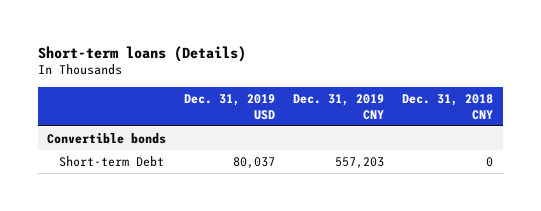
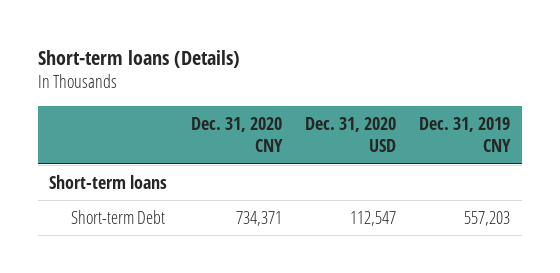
[184,93,276,120] Dec. 31, 2019 USD -> none
[402,93,494,120] Dec. 31, 2018 CNY -> none
none -> [190,116,283,153] Dec. 31, 2020 CNY
none -> [304,116,396,153] Dec. 31, 2020 USD
[47,132,167,144] Convertible bonds -> [49,174,168,189] Short-term loans

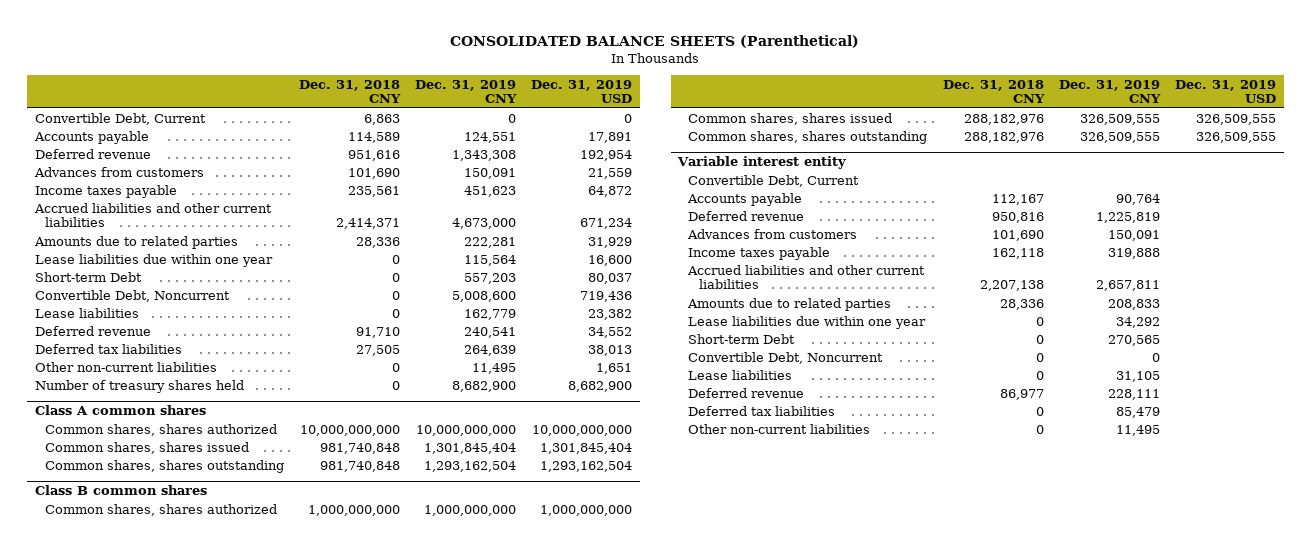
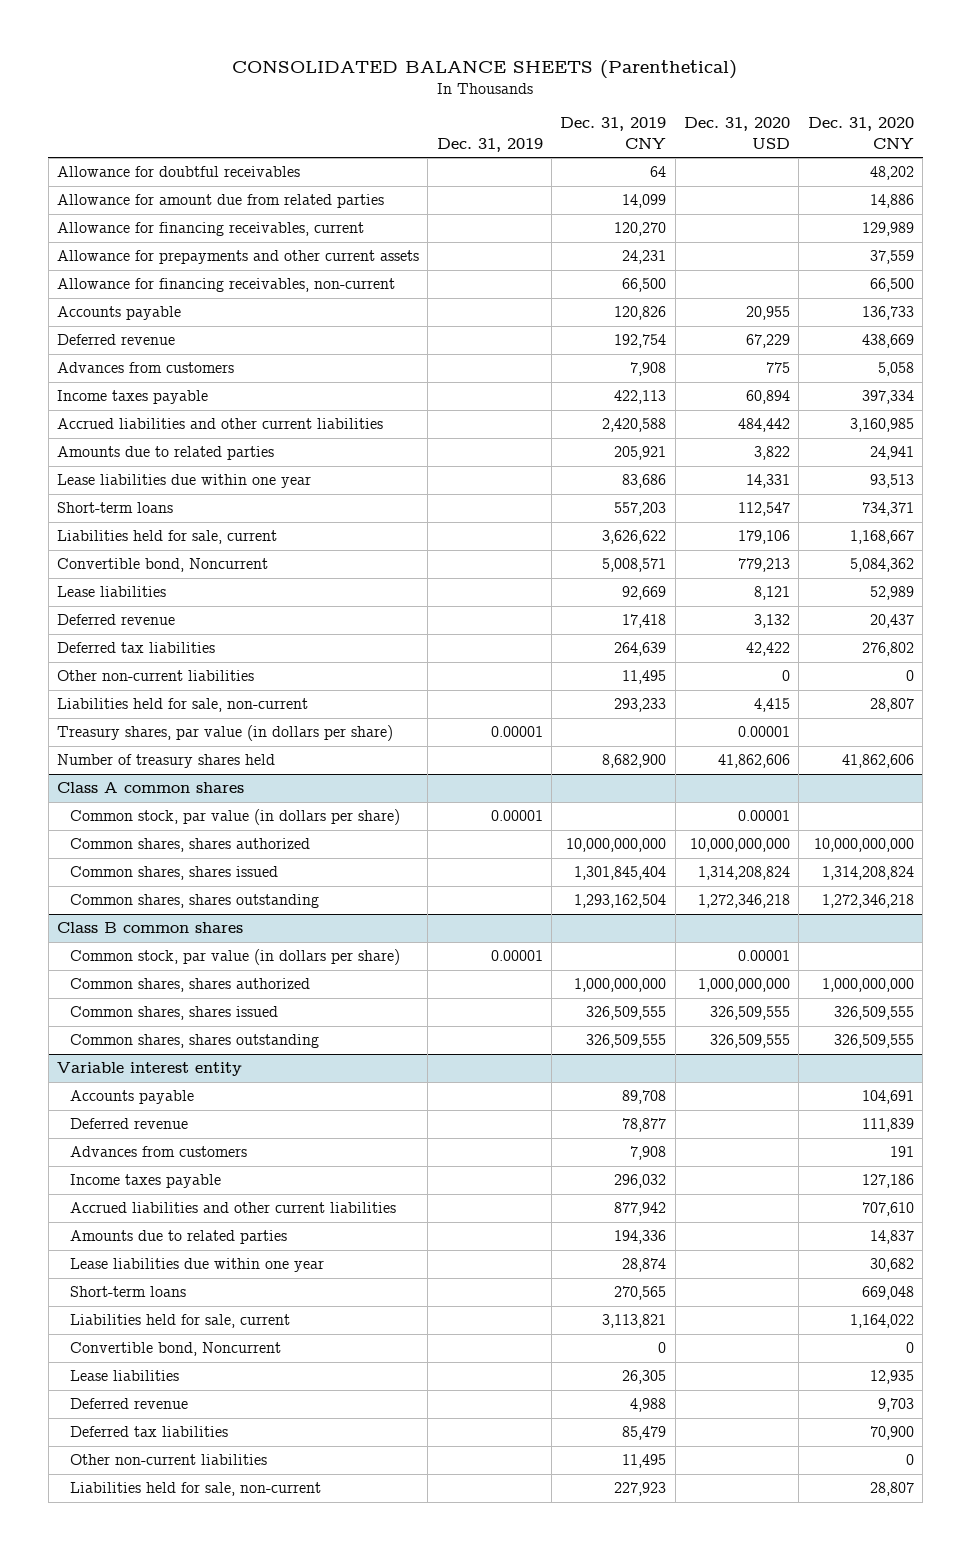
[298,79,401,104] Dec. 31, 2018 CNY -> none
[531,79,633,104] Dec. 31, 2019 USD -> none
none -> [436,137,543,152] Dec. 31, 2019
none -> [684,117,791,149] Dec. 31, 2020 USD
none -> [807,117,914,149] Dec. 31, 2020 CNY
[34,112,206,125] Convertible Debt, Current -> none
none -> [57,166,301,178] Allowance for doubtful receivables
none -> [57,194,385,209] Allowance for amount due from related parties
none -> [57,222,365,237] Allowance for financing receivables, current
none -> [57,250,420,265] Allowance for prepayments and other current assets
none -> [57,278,396,293] Allowance for financing receivables, non-current
[464,131,517,143] 124,551 -> [614,306,667,321] 120,826
[452,149,517,161] 1,343,308 -> [614,334,667,349] 192,754
[464,167,517,179] 150,091 -> [630,362,667,377] 7,908
[464,185,517,197] 451,623 -> [614,390,667,405] 422,113
[452,218,517,230] 4,673,000 -> [602,418,667,433] 2,420,588
[464,236,517,248] 222,281 -> [614,446,667,461] 205,921
[464,254,517,266] 115,564 -> [622,474,667,489] 83,686
[34,271,142,282] Short-term Debt -> [57,502,174,514] Short-term loans
none -> [57,530,278,545] Liabilities held for sale, current
[34,289,230,302] Convertible Debt, Noncurrent -> [57,558,269,573] Convertible bond, Noncurrent
[452,290,517,302] 5,008,600 -> [602,558,667,573] 5,008,571
[464,308,517,320] 162,779 -> [622,586,667,601] 92,669
[464,326,517,338] 240,541 -> [622,614,667,629] 17,418
none -> [57,698,309,713] Liabilities held for sale, non-current
none -> [57,725,394,742] Treasury shares, par value (in dollars per share)
none -> [70,809,401,826] Common stock, par value (in dollars per share)
none -> [70,949,401,966] Common stock, par value (in dollars per share)
[688,174,860,187] Convertible Debt, Current -> none
[1115,193,1160,205] 90,764 -> [622,1090,667,1105] 89,708
[1095,211,1160,223] 1,225,819 -> [622,1118,667,1133] 78,877
[1107,229,1160,241] 150,091 -> [630,1146,667,1161] 7,908
[1107,247,1160,259] 319,888 -> [614,1174,667,1189] 296,032
[1095,280,1160,292] 2,657,811 -> [614,1202,667,1217] 877,942
[1107,298,1160,310] 208,833 -> [614,1230,667,1245] 194,336
[1115,316,1160,328] 34,292 -> [622,1258,667,1273] 28,874
[688,333,796,344] Short-term Debt -> [70,1286,187,1298] Short-term loans
none -> [70,1314,291,1329] Liabilities held for sale, current
[688,351,884,364] Convertible Debt, Noncurrent -> [70,1342,282,1357] Convertible bond, Noncurrent
[1115,370,1160,382] 31,105 -> [622,1370,667,1385] 26,305
[1107,388,1160,400] 228,111 -> [630,1398,667,1413] 4,988
none -> [70,1482,322,1497] Liabilities held for sale, non-current

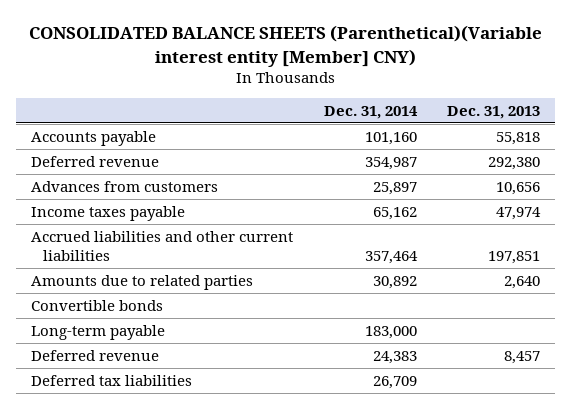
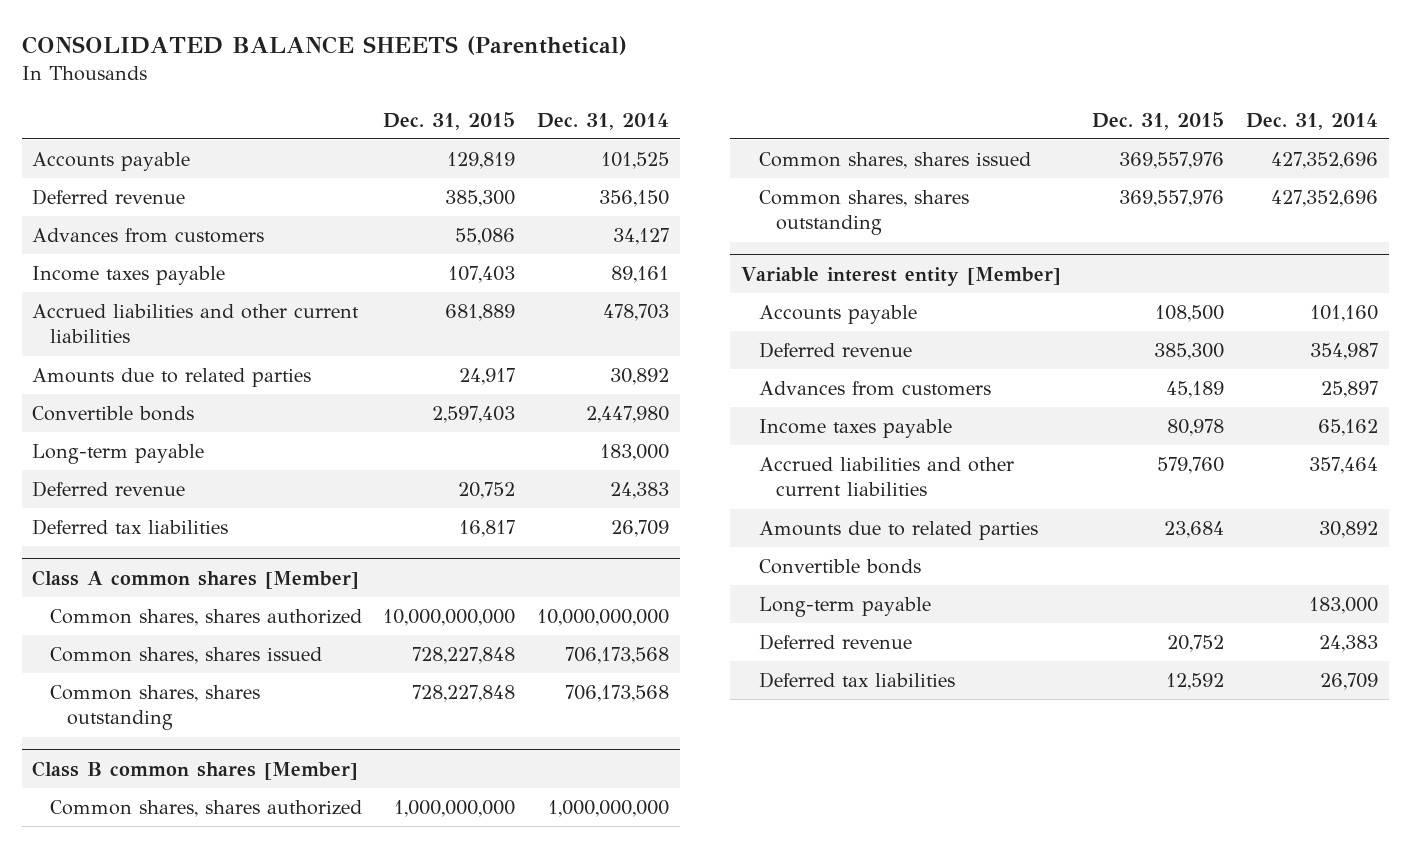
[28,25,542,67] CONSOLIDATED BALANCE SHEETS (Parenthetical)(Variable interest entity [Member] CNY) -> [21,36,627,56] CONSOLIDATED BALANCE SHEETS (Parenthetical)
[446,105,540,119] Dec. 31, 2013 -> none
none -> [383,111,516,130] Dec. 31, 2015
none -> [32,152,191,172] Accounts payable
none -> [32,189,186,206] Deferred revenue
none -> [32,228,265,244] Advances from customers
none -> [32,266,226,286] Income taxes payable
none -> [32,304,360,344] Accrued liabilities and other current liabilities
none -> [32,368,312,388] Amounts due to related parties
none -> [32,406,195,422] Convertible bonds
none -> [32,444,205,465] Long-term payable
none -> [32,481,186,498] Deferred revenue
none -> [32,519,229,536] Deferred tax liabilities
none -> [32,569,360,589] Class A common shares [Member]
none -> [49,609,362,627] Common shares, shares authorized
none -> [49,647,322,665] Common shares, shares issued
none -> [49,685,260,731] Common shares, shares outstanding
none -> [32,760,359,780] Class B common shares [Member]
none -> [49,800,362,818] Common shares, shares authorized
none -> [758,152,1031,170] Common shares, shares issued
none -> [758,190,969,236] Common shares, shares outstanding
none -> [741,266,1062,286] Variable interest entity [Member]

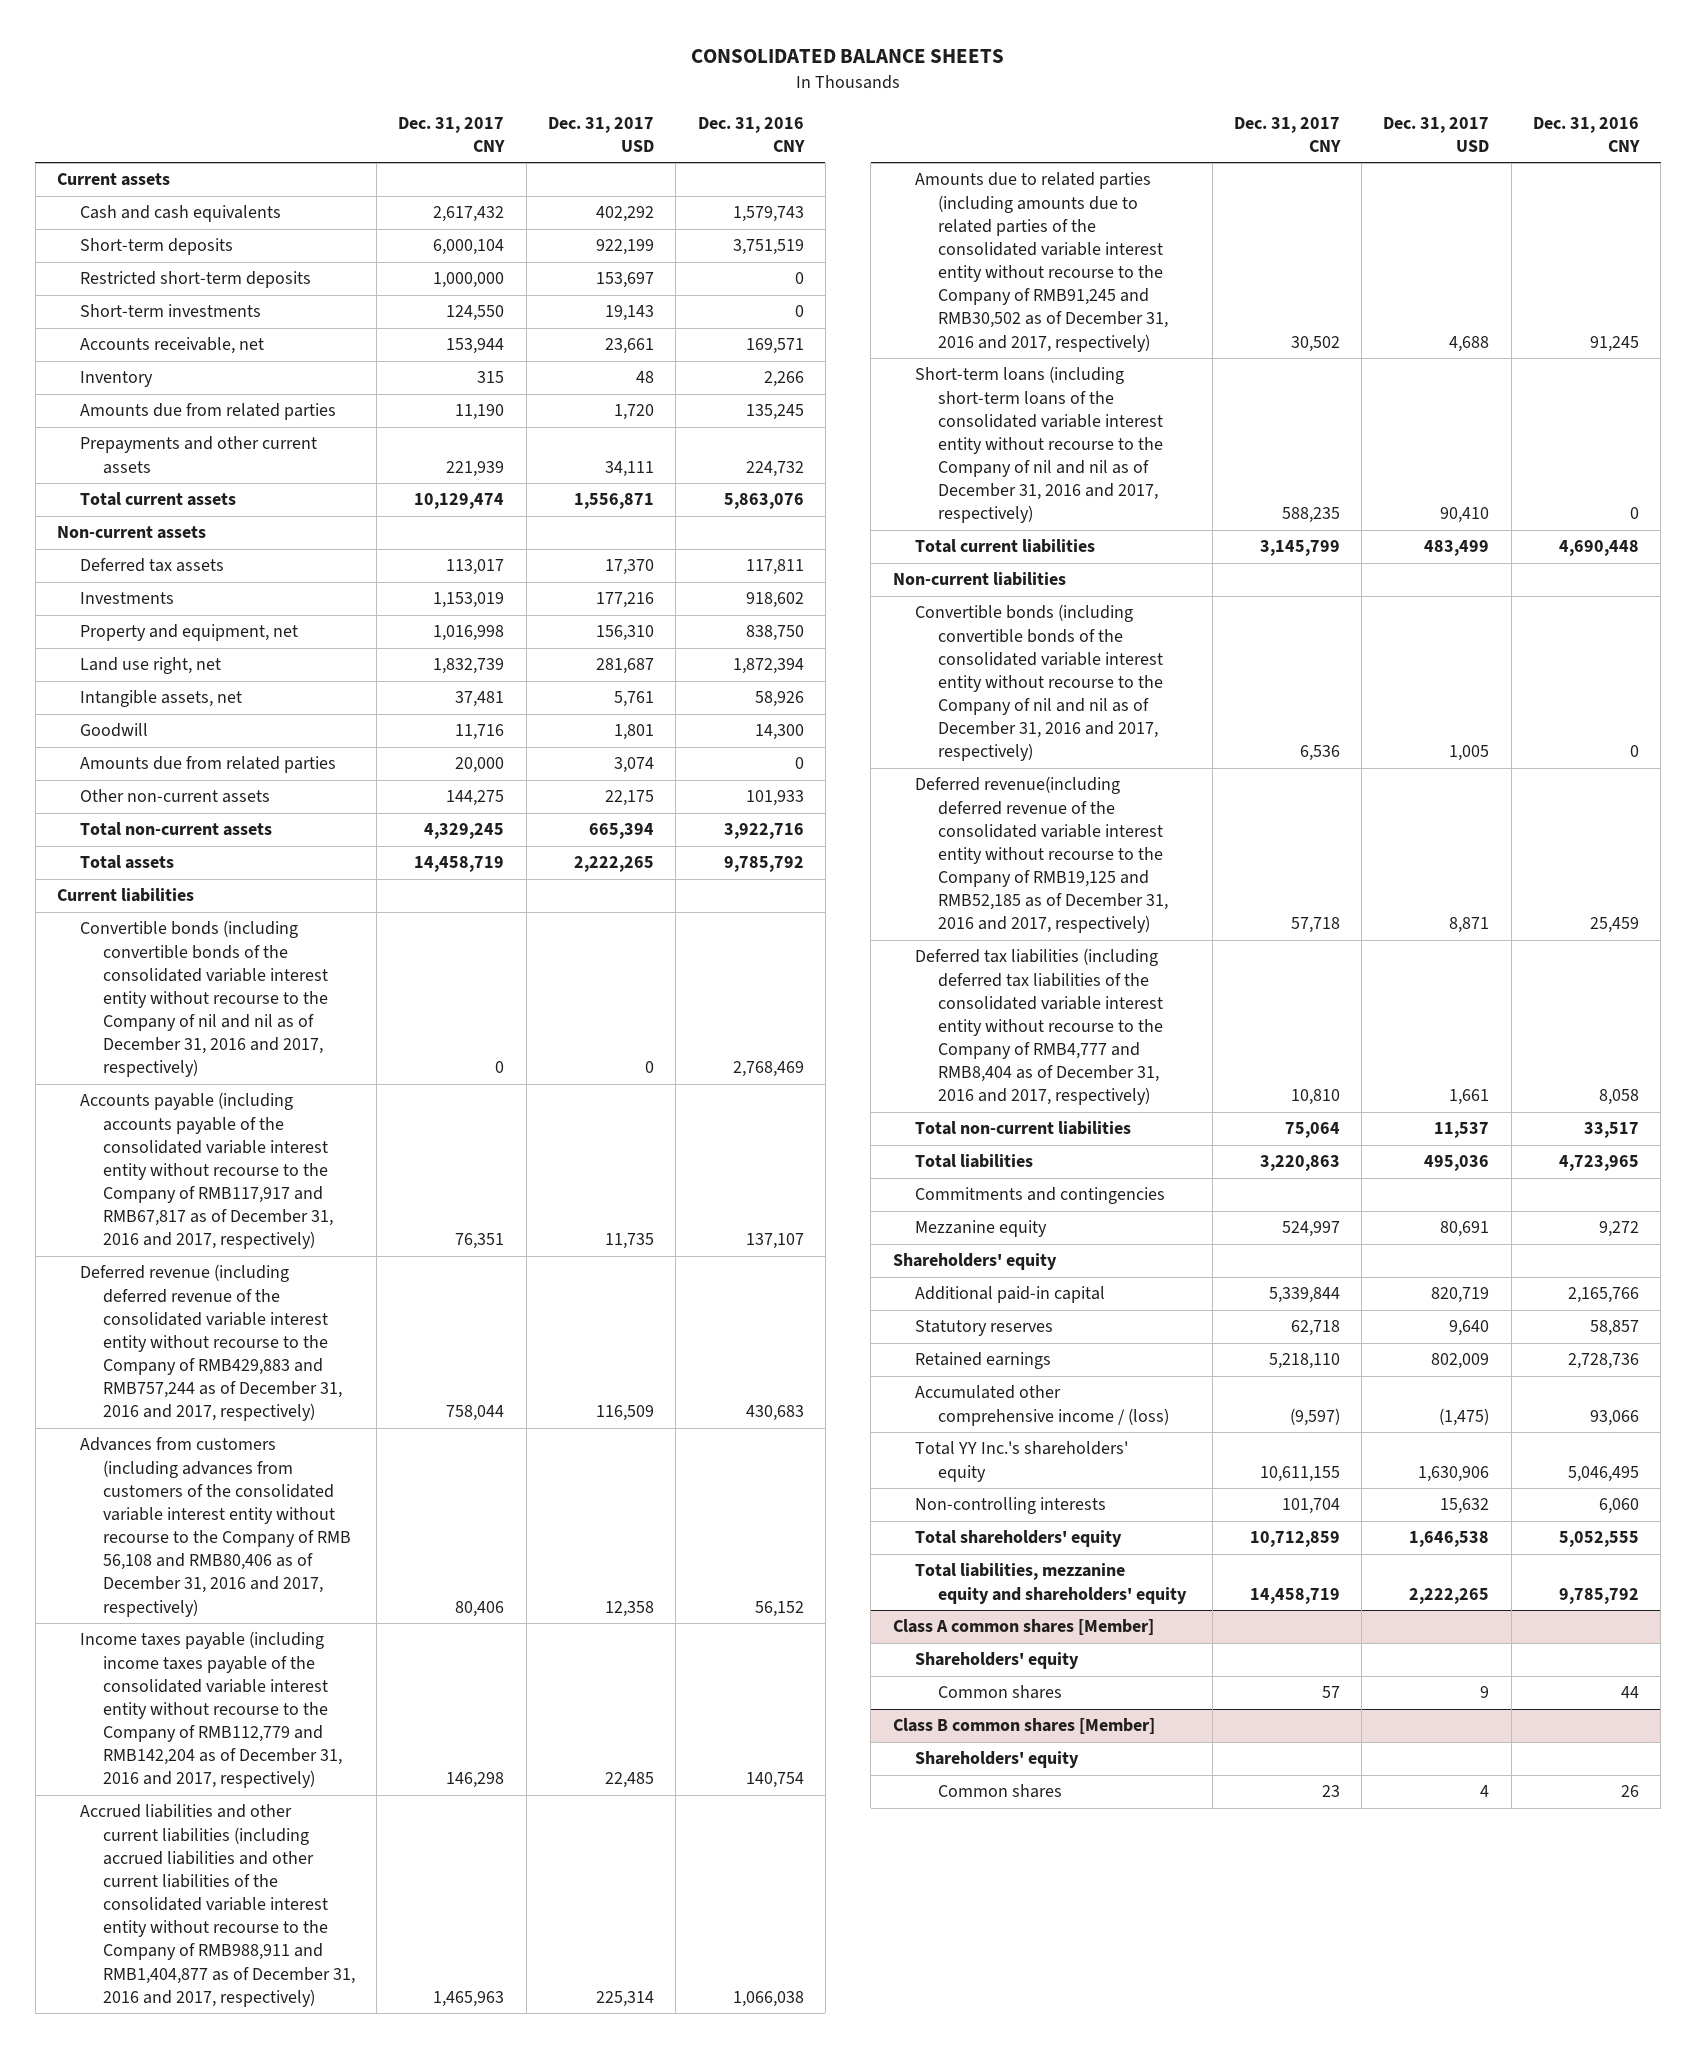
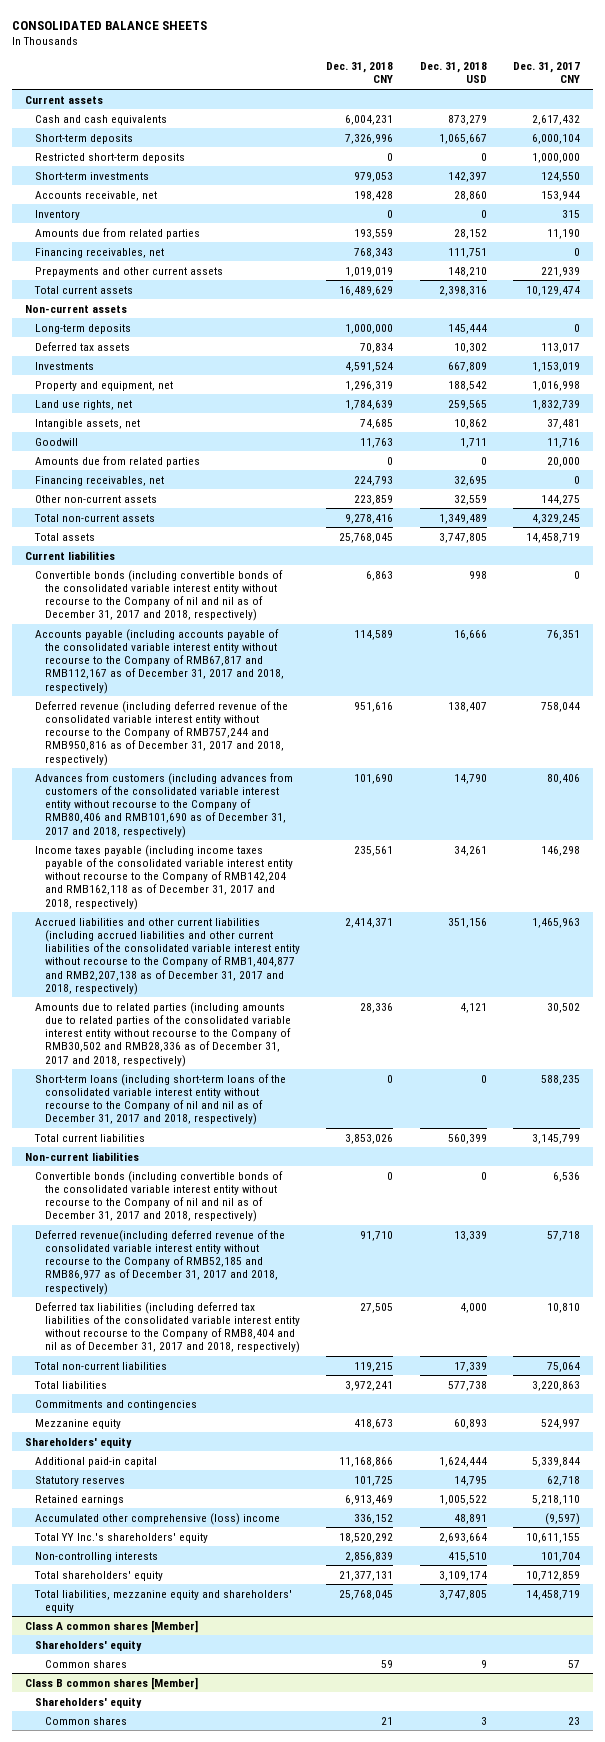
[547,116,654,152] Dec. 31, 2017 USD -> none
[697,116,805,152] Dec. 31, 2016 CNY -> none
none -> [326,62,394,84] Dec. 31, 2018 CNY
none -> [419,62,487,84] Dec. 31, 2018 USD
none -> [35,247,165,258] Financing receivables, net
none -> [35,323,132,334] Long-term deposits
[79,657,221,675] Land use right, net -> [35,399,133,410] Land use rights, net
none -> [35,475,165,486] Financing receivables, net
[79,920,328,1078] Convertible bonds (including convertible bonds of the consolidated variable interest entity without recourse to the Company of nil and nil as of December 31, 2016 and 2017, respectively) -> [35,569,284,622] Convertible bonds (including convertible bonds of the consolidated variable interest entity without recourse to the Company of nil and nil as of December 31, 2017 and 2018, respectively)
[79,1092,333,1250] Accounts payable (including accounts payable of the consolidated variable interest entity without recourse to the Company of RMB117,917 and RMB67,817 as of December 31, 2016 and 2017, respectively) -> [35,628,285,694] Accounts payable (including accounts payable of the consolidated variable interest entity without recourse to the Company of RMB67,817 and RMB112,167 as of December 31, 2017 and 2018, respectively)
[79,1264,342,1422] Deferred revenue (including deferred revenue of the consolidated variable interest entity without recourse to the Company of RMB429,883 and RMB757,244 as of December 31, 2016 and 2017, respectively) -> [35,700,289,766] Deferred revenue (including deferred revenue of the consolidated variable interest entity without recourse to the Company of RMB757,244 and RMB950,816 as of December 31, 2017 and 2018, respectively)
[79,1437,351,1617] Advances from customers (including advances from customers of the consolidated variable interest entity without recourse to the Company of RMB 56,108 and RMB80,406 as of December 31, 2016 and 2017, respectively) -> [35,772,294,838] Advances from customers (including advances from customers of the consolidated variable interest entity without recourse to the Company of RMB80,406 and RMB101,690 as of December 31, 2017 and 2018, respectively)
[79,1631,342,1789] Income taxes payable (including income taxes payable of the consolidated variable interest entity without recourse to the Company of RMB112,779 and RMB142,204 as of December 31, 2016 and 2017, respectively) -> [35,844,294,910] Income taxes payable (including income taxes payable of the consolidated variable interest entity without recourse to the Company of RMB142,204 and RMB162,118 as of December 31, 2017 and 2018, respectively)
[79,1804,355,2007] Accrued liabilities and other current liabilities (including accrued liabilities and other current liabilities of the consolidated variable interest entity without recourse to the Company of RMB988,911 and RMB1,404,877 as of December 31, 2016 and 2017, respectively) -> [35,917,301,995] Accrued liabilities and other current liabilities (including accrued liabilities and other current liabilities of the consolidated variable interest entity without recourse to the Company of RMB1,404,877 and RMB2,207,138 as of December 31, 2017 and 2018, respectively)
[915,172,1169,352] Amounts due to related parties (including amounts due to related parties of the consolidated variable interest entity without recourse to the Company of RMB91,245 and RMB30,502 as of December 31, 2016 and 2017, respectively) -> [35,1001,292,1067] Amounts due to related parties (including amounts due to related parties of the consolidated variable interest entity without recourse to the Company of RMB30,502 and RMB28,336 as of December 31, 2017 and 2018, respectively)
[915,366,1164,524] Short-term loans (including short-term loans of the consolidated variable interest entity without recourse to the Company of nil and nil as of December 31, 2016 and 2017, respectively) -> [35,1073,287,1126] Short-term loans (including short-term loans of the consolidated variable interest entity without recourse to the Company of nil and nil as of December 31, 2017 and 2018, respectively)
[915,604,1164,762] Convertible bonds (including convertible bonds of the consolidated variable interest entity without recourse to the Company of nil and nil as of December 31, 2016 and 2017, respectively) -> [35,1170,284,1223] Convertible bonds (including convertible bonds of the consolidated variable interest entity without recourse to the Company of nil and nil as of December 31, 2017 and 2018, respectively)
[915,776,1169,934] Deferred revenue(including deferred revenue of the consolidated variable interest entity without recourse to the Company of RMB19,125 and RMB52,185 as of December 31, 2016 and 2017, respectively) -> [35,1229,286,1295] Deferred revenue(including deferred revenue of the consolidated variable interest entity without recourse to the Company of RMB52,185 and RMB86,977 as of December 31, 2017 and 2018, respectively)
[915,948,1164,1106] Deferred tax liabilities (including deferred tax liabilities of the consolidated variable interest entity without recourse to the Company of RMB4,777 and RMB8,404 as of December 31, 2016 and 2017, respectively) -> [35,1301,301,1354] Deferred tax liabilities (including deferred tax liabilities of the consolidated variable interest entity without recourse to the Company of RMB8,404 and nil as of December 31, 2017 and 2018, respectively)
[915,1385,1170,1426] Accumulated other comprehensive income / (loss) -> [35,1512,281,1525] Accumulated other comprehensive (loss) income

